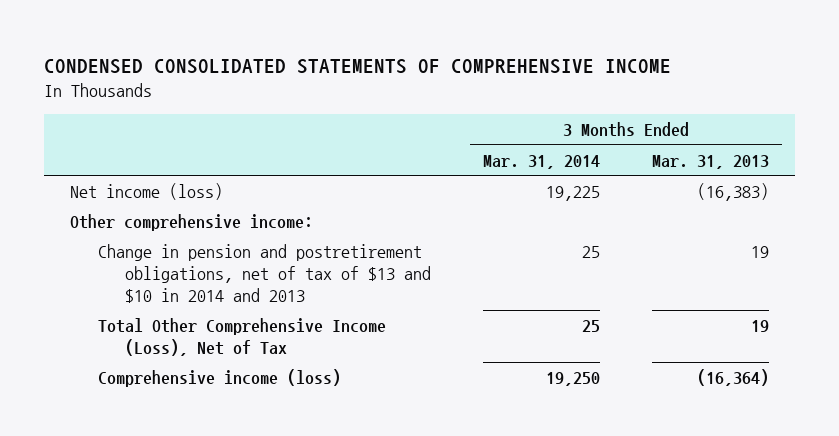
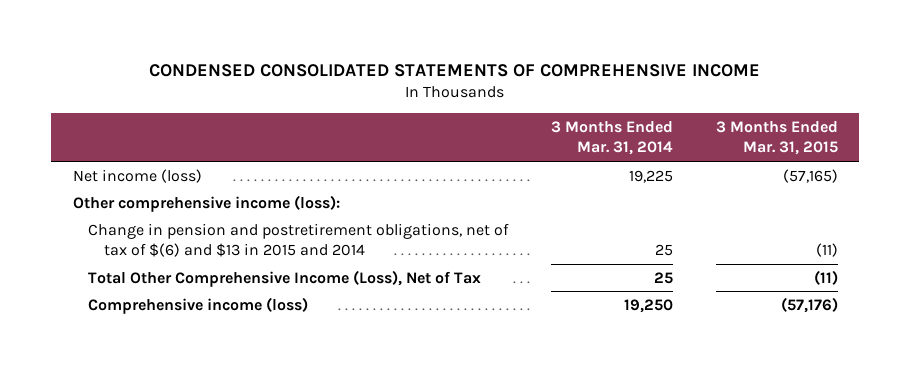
[651,154,769,169] Mar. 31, 2013 -> none
none -> [715,121,838,156] 3 Months Ended Mar. 31, 2015
[69,213,313,231] Other comprehensive income: -> [72,194,340,212] Other comprehensive income (loss):
[97,243,432,303] Change in pension and postretirement obligations, net of tax of $13 and $10 in 2014 and 2013 -> [88,222,510,258] Change in pension and postretirement obligations, net of tax of $(6) and $13 in 2015 and 2014

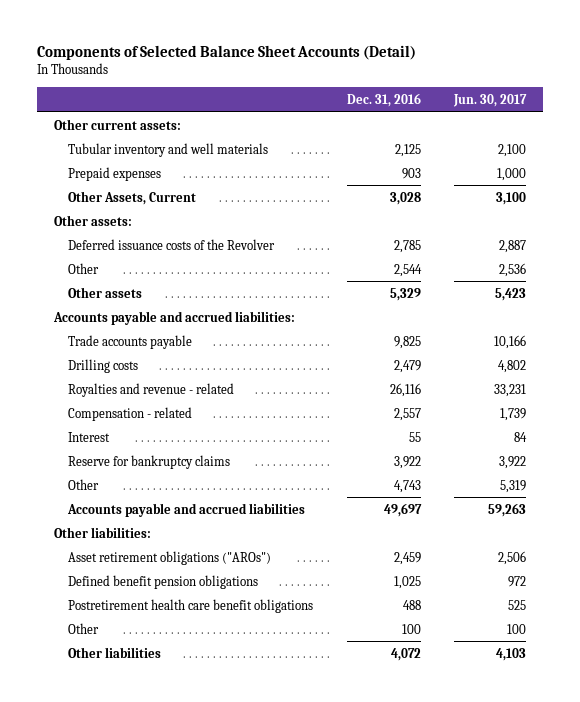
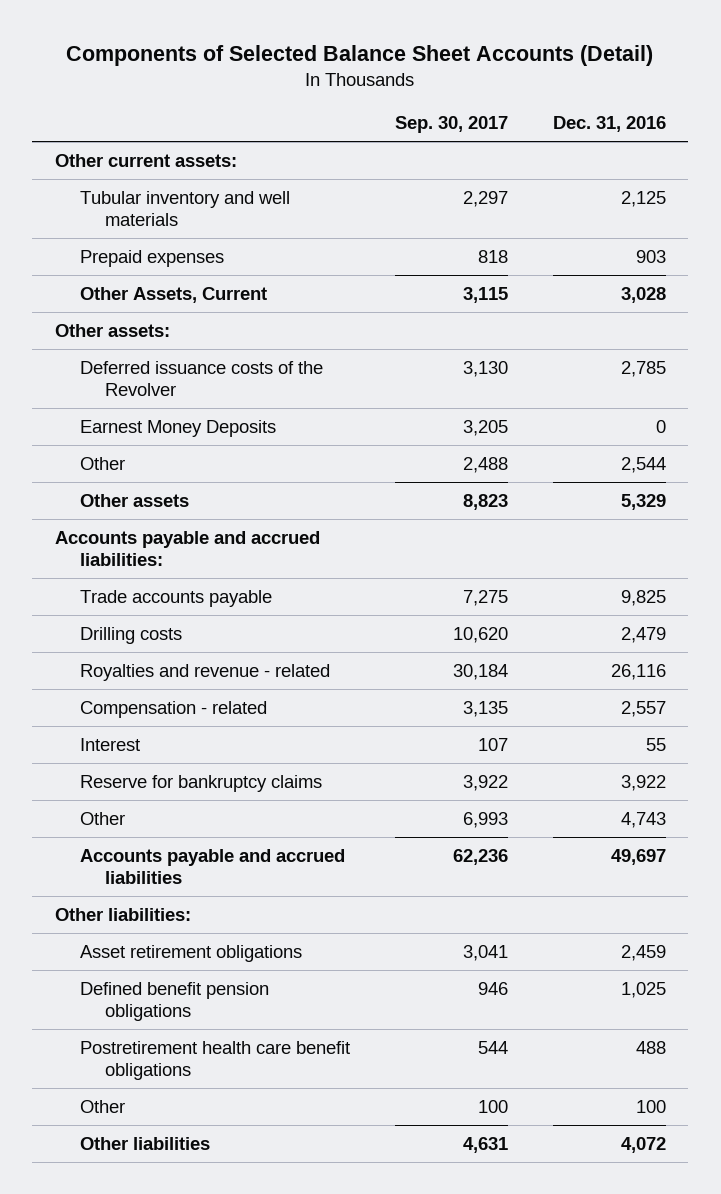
[453,93,528,107] Jun. 30, 2017 -> none
none -> [394,116,508,134] Sep. 30, 2017
none -> [79,419,276,437] Earnest Money Deposits
[68,550,272,565] Asset retirement obligations ("AROs") -> [79,944,302,962] Asset retirement obligations

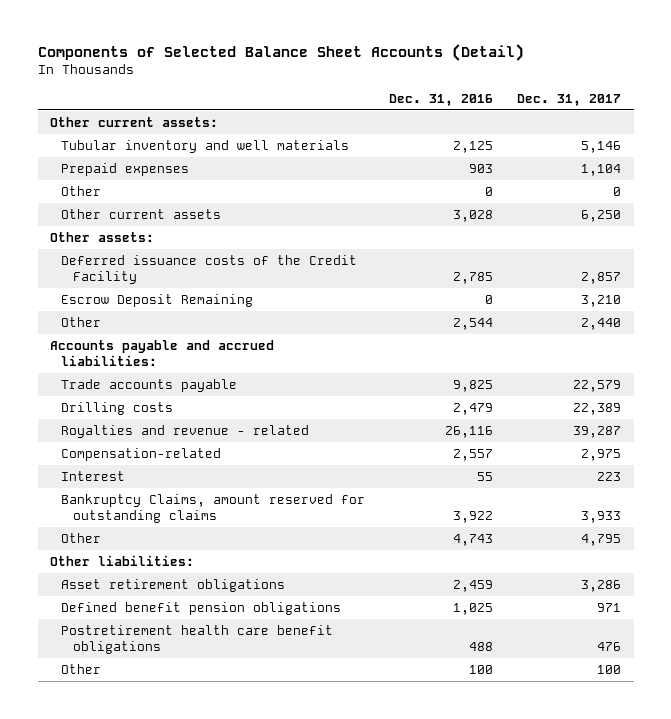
[394,116,508,134] Sep. 30, 2017 -> none
none -> [517,93,622,106] Dec. 31, 2017
none -> [61,185,102,196] Other
[79,286,267,303] Other Assets, Current -> [61,208,222,219] Other current assets
[79,360,323,397] Deferred issuance costs of the Revolver -> [61,254,358,284] Deferred issuance costs of the Credit Facility
[79,419,276,437] Earnest Money Deposits -> [61,293,254,307] Escrow Deposit Remaining
[79,493,189,507] Other assets -> none
[79,700,267,718] Compensation - related -> [61,447,222,461] Compensation-related
[79,774,322,792] Reserve for bankruptcy claims -> [61,493,366,523] Bankruptcy Claims, amount reserved for outstanding claims
[79,848,345,885] Accounts payable and accrued liabilities -> none
[79,1136,210,1150] Other liabilities -> none

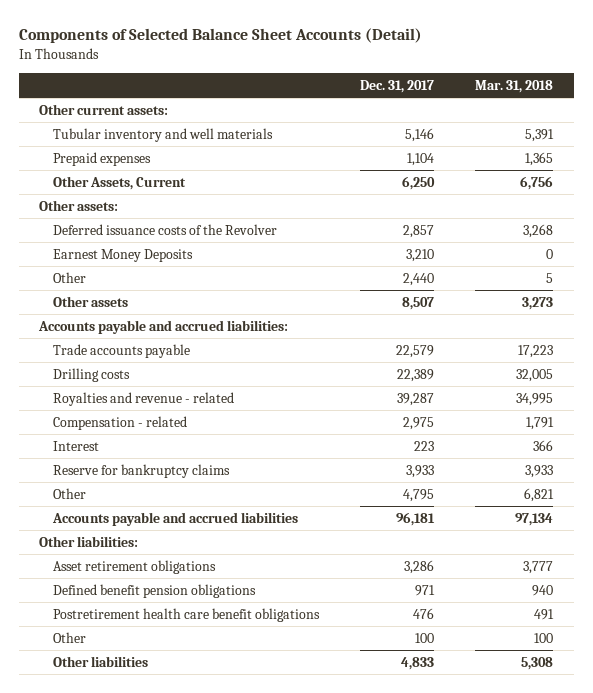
[389,93,494,106] Dec. 31, 2016 -> none
none -> [475,79,554,93] Mar. 31, 2018
[61,185,102,196] Other -> none
[61,208,222,219] Other current assets -> [53,175,187,190] Other Assets, Current
[61,254,358,284] Deferred issuance costs of the Credit Facility -> [53,223,278,235] Deferred issuance costs of the Revolver
[61,293,254,307] Escrow Deposit Remaining -> [53,248,194,262] Earnest Money Deposits
none -> [53,295,129,307] Other assets
[61,447,222,461] Compensation-related -> [53,415,188,430] Compensation - related
[61,493,366,523] Bankruptcy Claims, amount reserved for outstanding claims -> [53,463,231,478] Reserve for bankruptcy claims
none -> [52,511,299,526] Accounts payable and accrued liabilities
none -> [53,655,149,667] Other liabilities

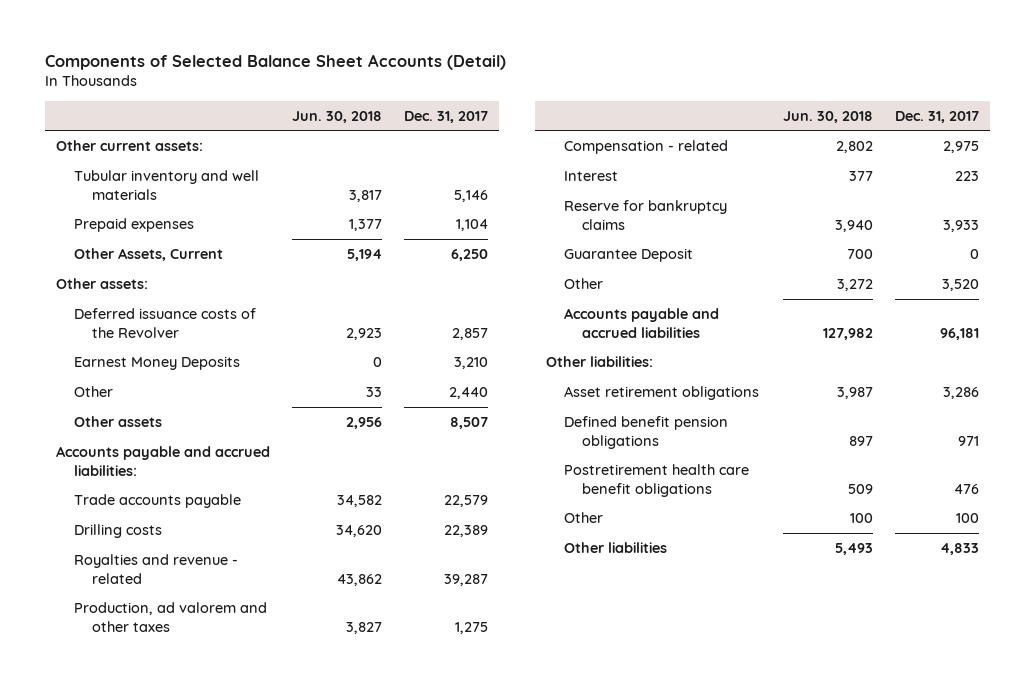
[475,79,554,93] Mar. 31, 2018 -> none
none -> [291,110,382,123] Jun. 30, 2018
none -> [73,601,267,632] Production, ad valorem and other taxes
none -> [564,247,694,262] Guarantee Deposit
[403,488,435,502] 4,795 -> [941,278,979,291] 3,520

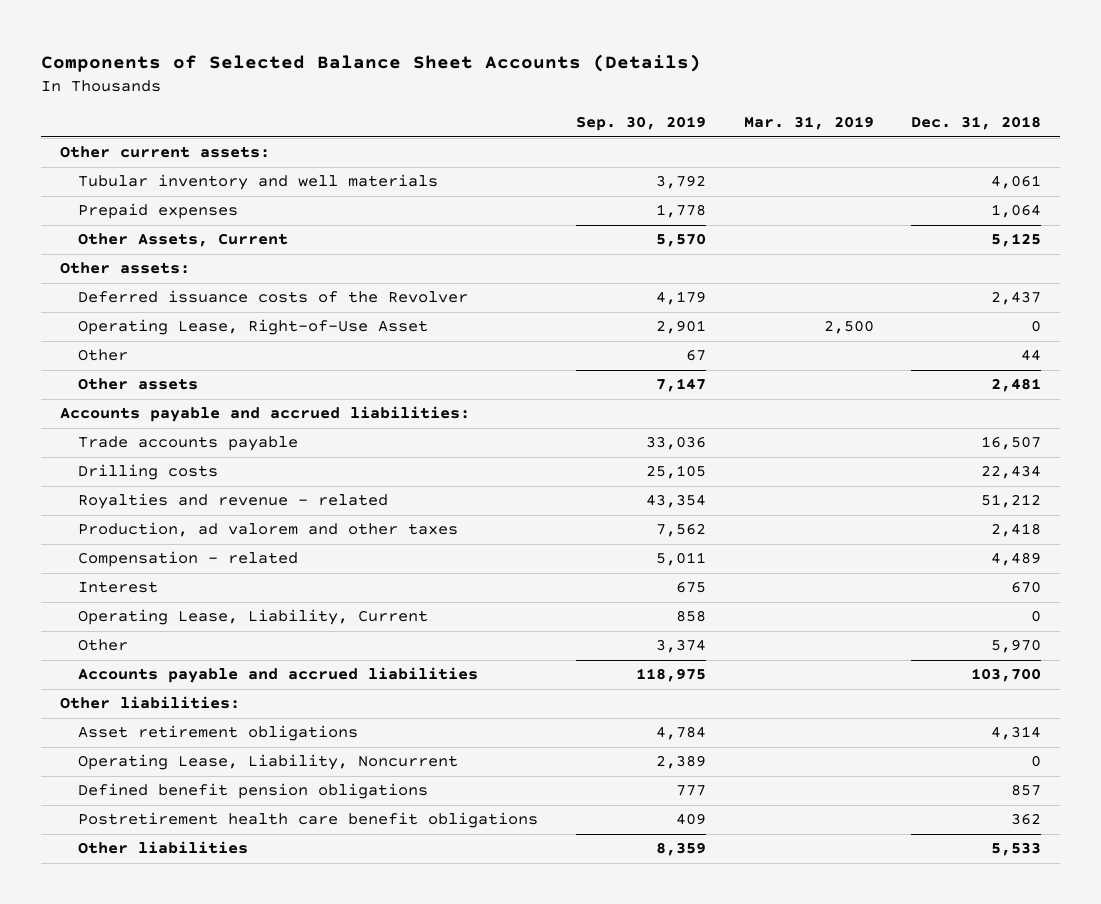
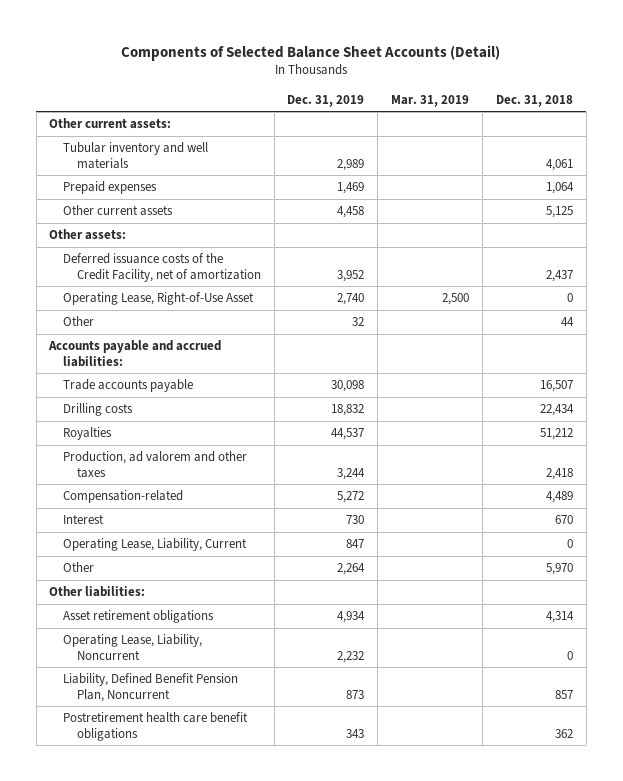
[40,53,701,72] Components of Selected Balance Sheet Accounts (Details) -> [121,44,501,61] Components of Selected Balance Sheet Accounts (Detail)
[575,116,706,132] Sep. 30, 2019 -> none
none -> [287,94,365,107] Dec. 31, 2019
[78,233,289,248] Other Assets, Current -> [63,205,174,217] Other current assets
[78,290,469,304] Deferred issuance costs of the Revolver -> [63,253,261,282] Deferred issuance costs of the Credit Facility, net of amortization
[78,378,199,391] Other assets -> none
[78,493,389,510] Royalties and revenue - related -> [63,427,113,441] Royalties
[78,551,299,568] Compensation - related -> [63,490,184,504] Compensation-related
[78,667,479,684] Accounts payable and accrued liabilities -> none
[78,783,429,800] Defined benefit pension obligations -> [63,673,239,702] Liability, Defined Benefit Pension Plan, Noncurrent
[78,841,249,855] Other liabilities -> none

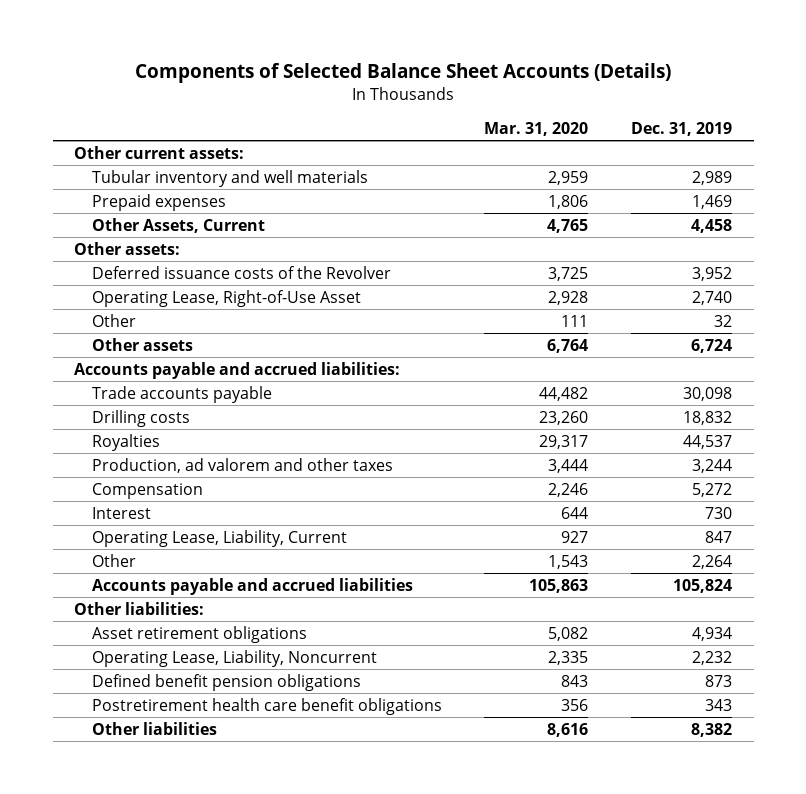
[121,44,501,61] Components of Selected Balance Sheet Accounts (Detail) -> [135,62,672,83] Components of Selected Balance Sheet Accounts (Details)
[391,94,470,107] Mar. 31, 2019 -> none
[496,94,574,107] Dec. 31, 2018 -> none
none -> [484,121,589,136] Mar. 31, 2020
[63,205,174,217] Other current assets -> [91,217,265,233] Other Assets, Current
[63,253,261,282] Deferred issuance costs of the Credit Facility, net of amortization -> [91,265,391,279] Deferred issuance costs of the Revolver
none -> [91,337,193,351] Other assets
[63,490,184,504] Compensation-related -> [91,482,203,499] Compensation
none -> [91,577,413,595] Accounts payable and accrued liabilities
[63,673,239,702] Liability, Defined Benefit Pension Plan, Noncurrent -> [91,673,361,691] Defined benefit pension obligations
none -> [91,721,217,735] Other liabilities

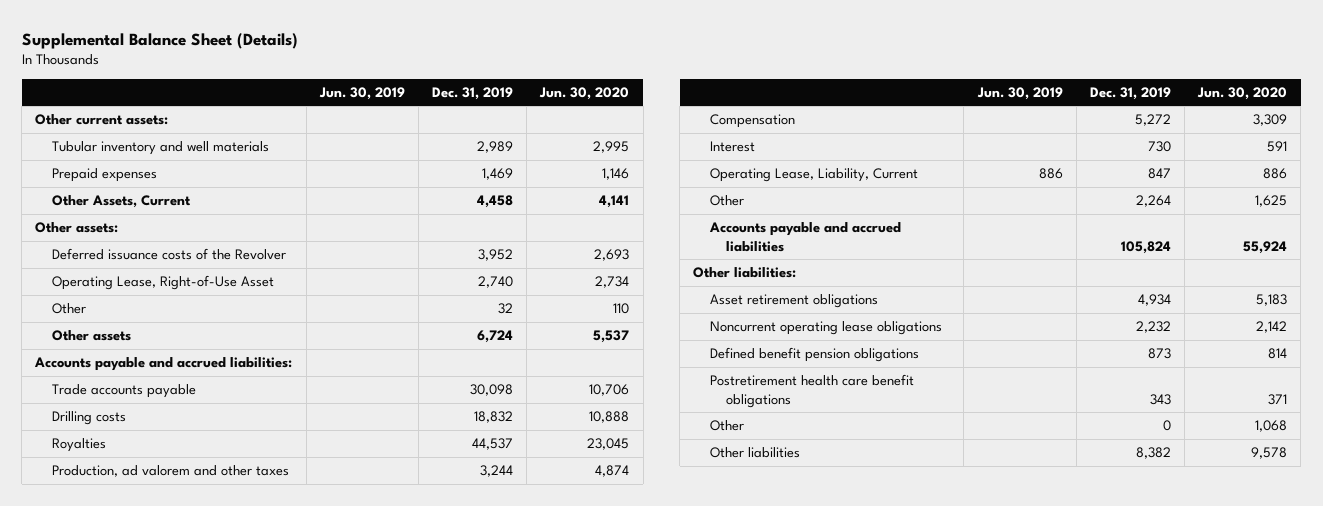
[135,62,672,83] Components of Selected Balance Sheet Accounts (Details) -> [21,32,298,49] Supplemental Balance Sheet (Details)
[484,121,589,136] Mar. 31, 2020 -> none
none -> [318,87,405,101] Jun. 30, 2019
none -> [539,87,630,101] Jun. 30, 2020
[91,649,377,667] Operating Lease, Liability, Noncurrent -> [709,321,942,336] Noncurrent operating lease obligations
none -> [709,420,744,432] Other

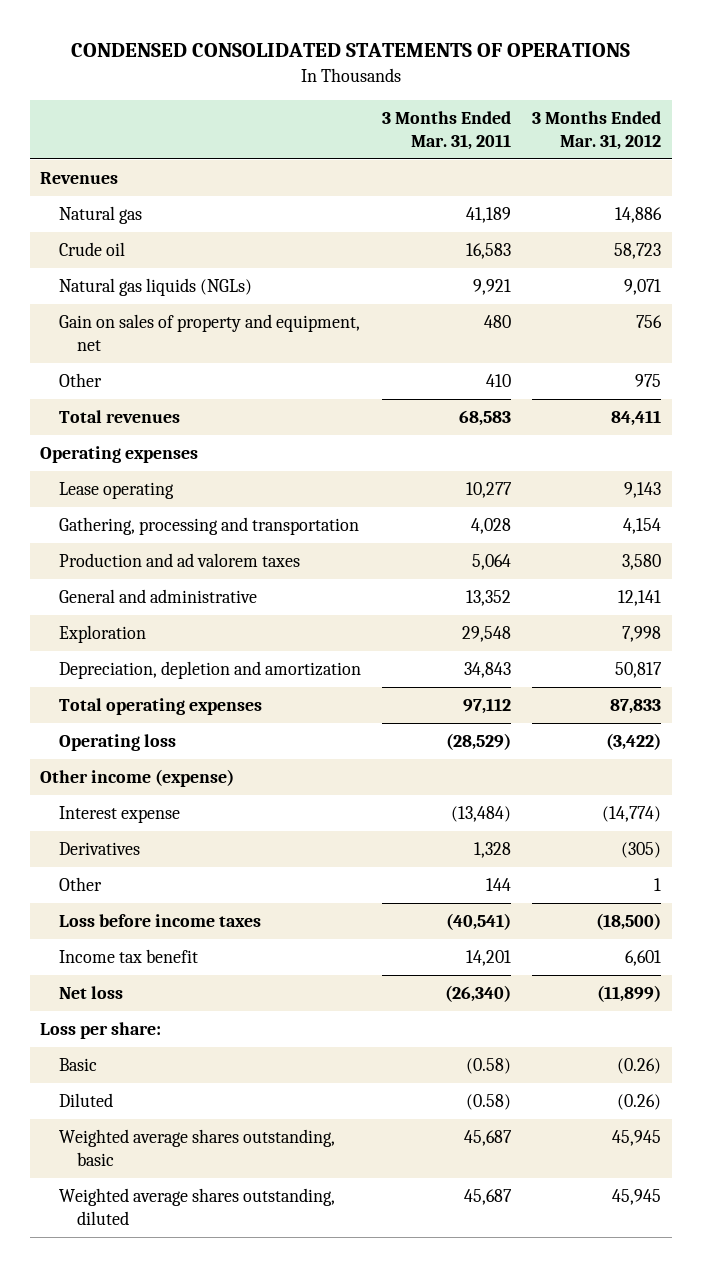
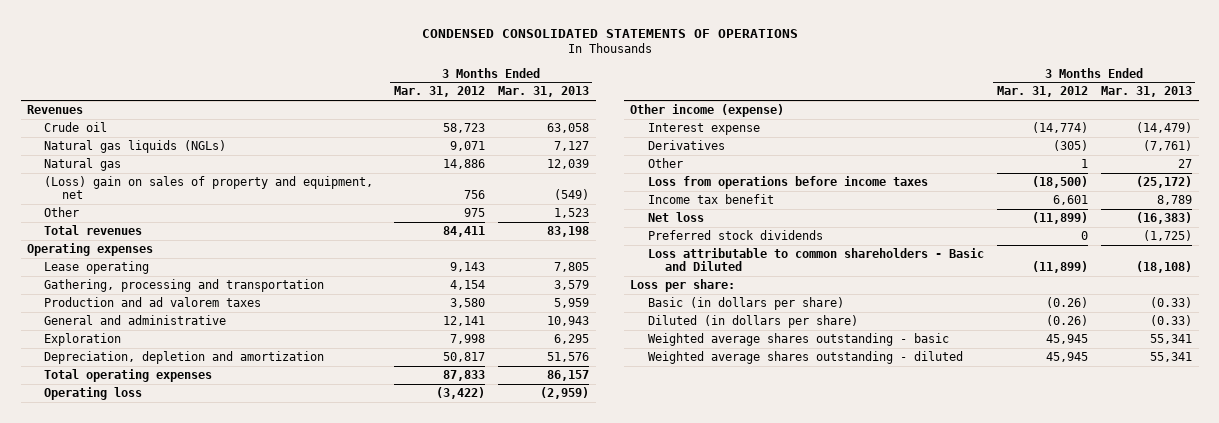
[381,110,511,150] 3 Months Ended Mar. 31, 2011 -> none
none -> [498,86,590,98] Mar. 31, 2013
[58,206,142,225] Natural gas -> [44,157,122,171] Natural gas
[58,314,360,352] Gain on sales of property and equipment, net -> [44,175,374,200] (Loss) gain on sales of property and equipment, net
[58,914,261,928] Loss before income taxes -> [647,175,928,189] Loss from operations before income taxes
none -> [647,229,823,240] Preferred stock dividends
none -> [647,247,984,272] Loss attributable to common shareholders - Basic and Diluted
[58,1058,97,1072] Basic -> [647,296,844,310] Basic (in dollars per share)
[58,1093,113,1108] Diluted -> [647,314,858,328] Diluted (in dollars per share)
[58,1129,335,1167] Weighted average shares outstanding, basic -> [647,332,949,346] Weighted average shares outstanding - basic
[58,1188,335,1226] Weighted average shares outstanding, diluted -> [647,350,963,364] Weighted average shares outstanding - diluted

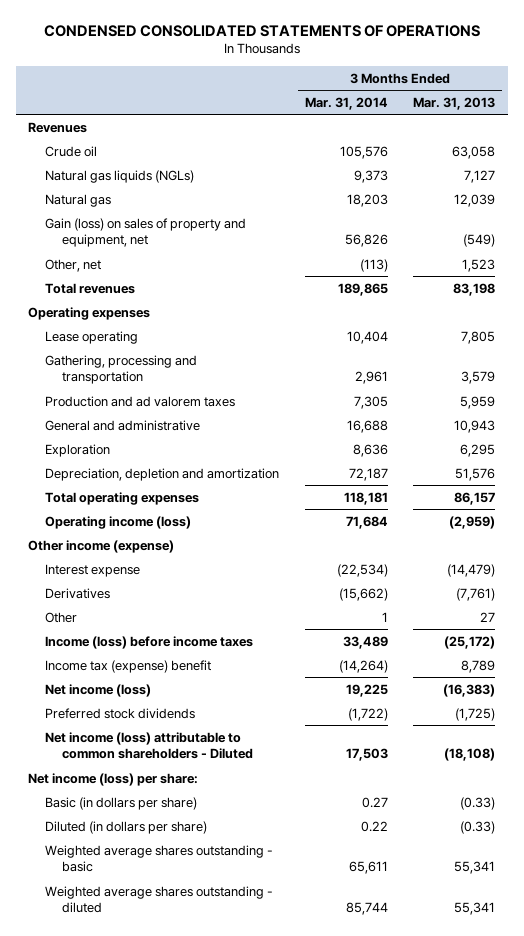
[393,86,485,98] Mar. 31, 2012 -> none
none -> [304,96,388,110] Mar. 31, 2014
[44,175,374,200] (Loss) gain on sales of property and equipment, net -> [45,217,247,248] Gain (loss) on sales of property and equipment, net
[44,206,80,217] Other -> [45,258,102,272] Other, net
[44,386,143,400] Operating loss -> [45,515,192,529] Operating income (loss)
[647,175,928,189] Loss from operations before income taxes -> [45,635,254,649] Income (loss) before income taxes
[647,193,774,204] Income tax benefit -> [45,659,212,673] Income tax (expense) benefit
[647,211,704,222] Net loss -> [45,683,152,697] Net income (loss)
[647,247,984,272] Loss attributable to common shareholders - Basic and Diluted -> [45,731,253,760] Net income (loss) attributable to common shareholders - Diluted
[630,278,736,292] Loss per share: -> [28,772,199,786] Net income (loss) per share:

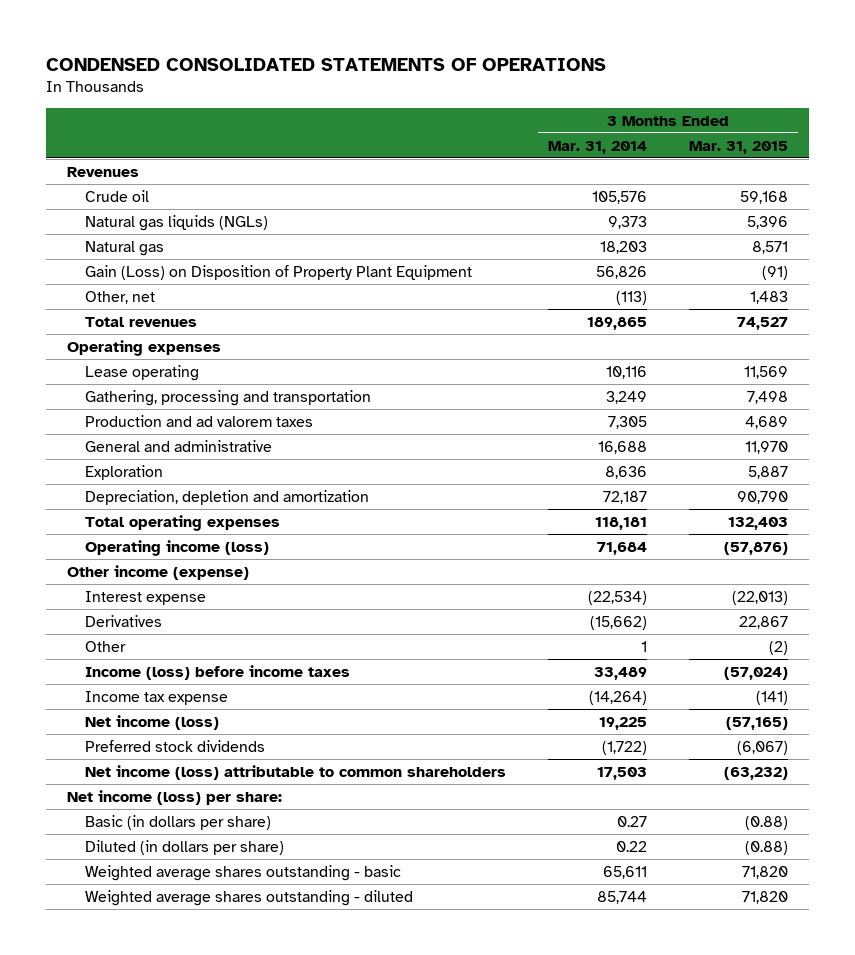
[413,96,496,110] Mar. 31, 2013 -> none
none -> [688,140,788,154] Mar. 31, 2015
[45,217,247,248] Gain (loss) on sales of property and equipment, net -> [85,264,473,280] Gain (Loss) on Disposition of Property Plant Equipment
[346,330,388,344] 10,404 -> [606,365,648,379] 10,116
[354,371,388,385] 2,961 -> [606,390,648,404] 3,249
[45,659,212,673] Income tax (expense) benefit -> [85,690,229,705] Income tax expense
[45,731,253,760] Net income (loss) attributable to common shareholders - Diluted -> [85,764,507,780] Net income (loss) attributable to common shareholders

